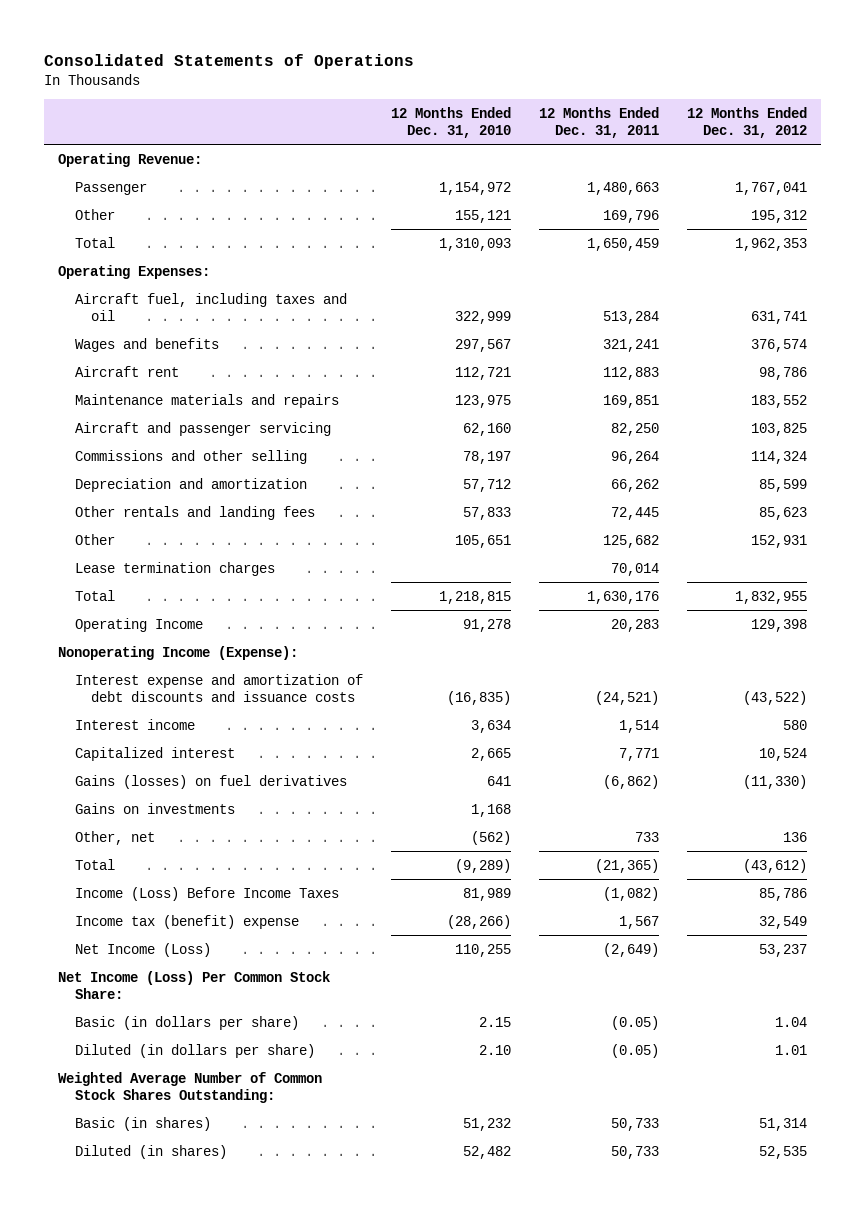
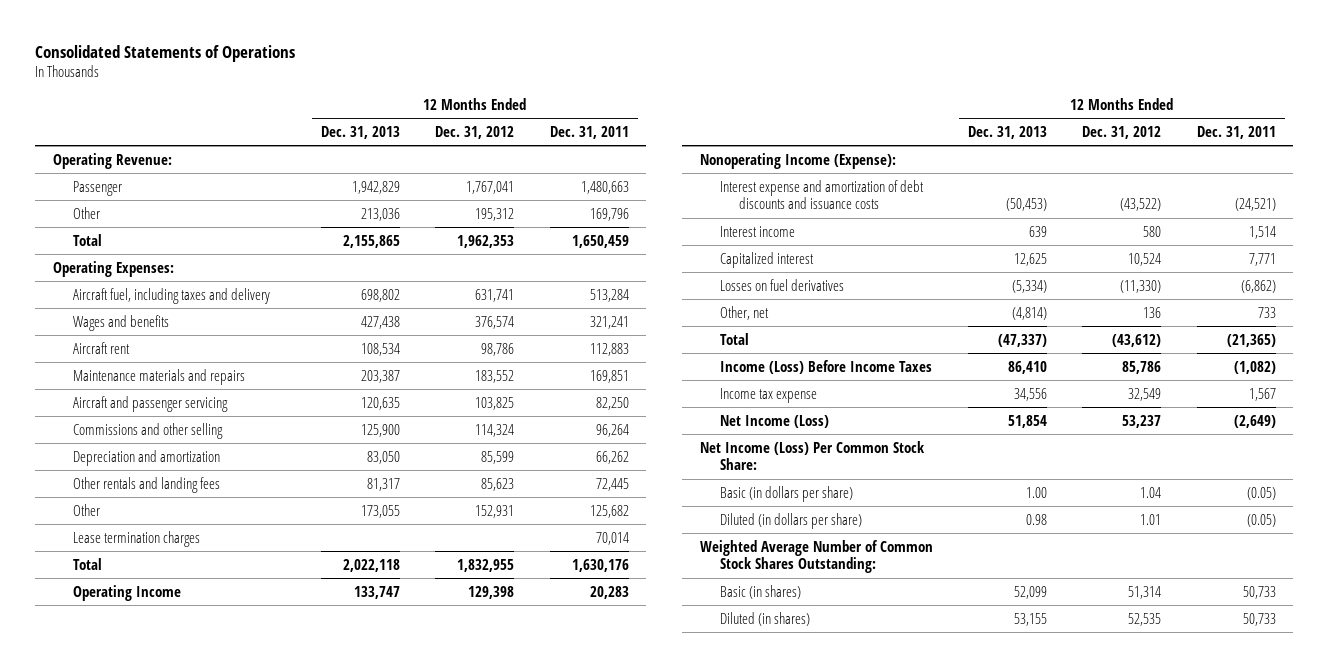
[390,106,511,138] 12 Months Ended Dec. 31, 2010 -> none
none -> [321,125,401,139] Dec. 31, 2013
[74,292,347,321] Aircraft fuel, including taxes and oil -> [72,287,270,304] Aircraft fuel, including taxes and delivery
[74,802,235,814] Gains on investments -> none
[74,774,347,789] Gains (losses) on fuel derivatives -> [719,278,844,291] Losses on fuel derivatives
[74,914,299,929] Income tax (benefit) expense -> [719,387,817,403] Income tax expense

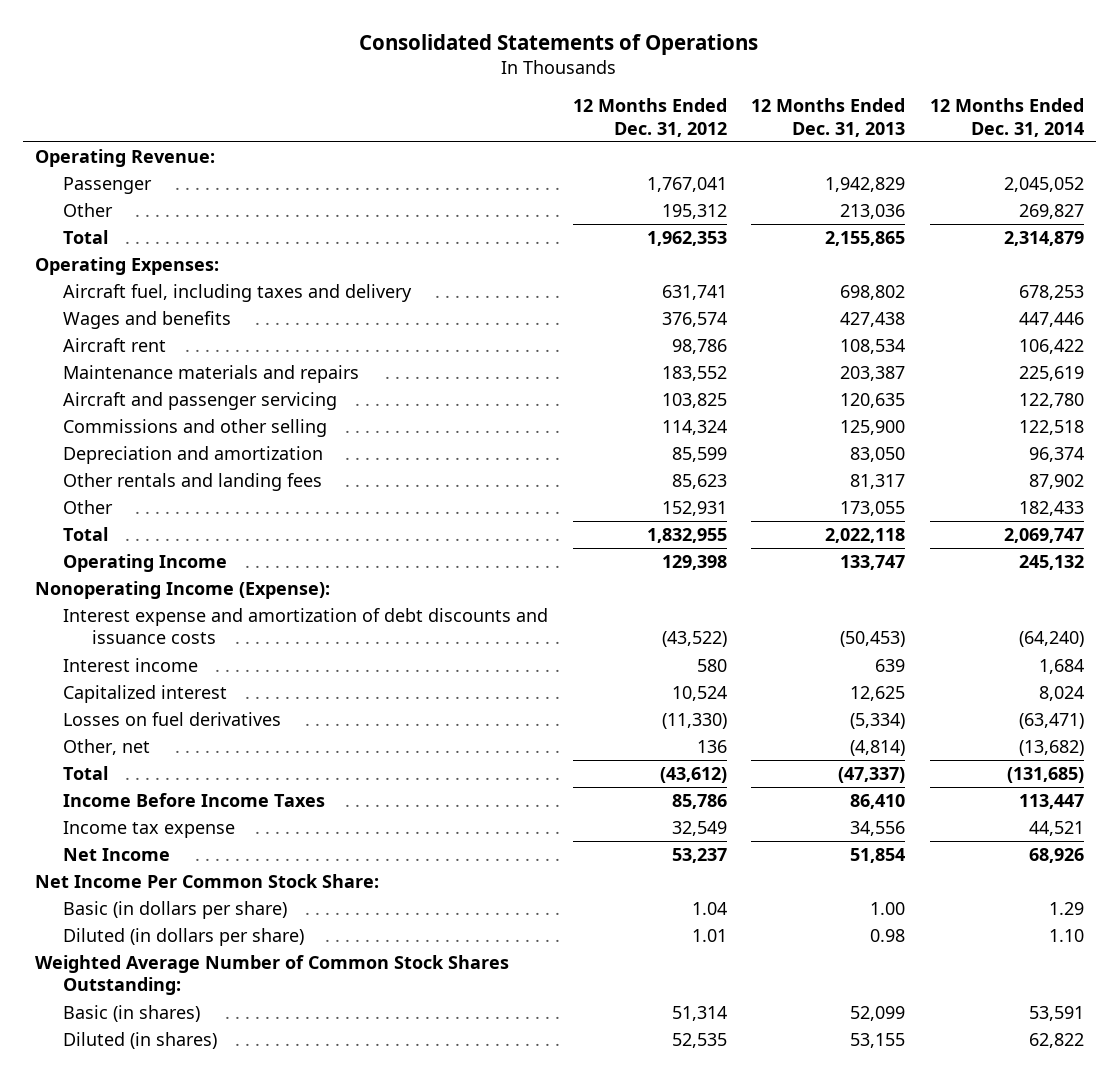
[549,125,629,139] Dec. 31, 2011 -> none
none -> [929,98,1084,137] 12 Months Ended Dec. 31, 2014
[72,530,200,547] Lease termination charges -> none
[719,359,932,374] Income (Loss) Before Income Taxes -> [63,793,326,808] Income Before Income Taxes
[719,414,829,428] Net Income (Loss) -> [63,848,171,862] Net Income
[699,440,925,471] Net Income (Loss) Per Common Stock Share: -> [34,874,379,889] Net Income Per Common Stock Share:

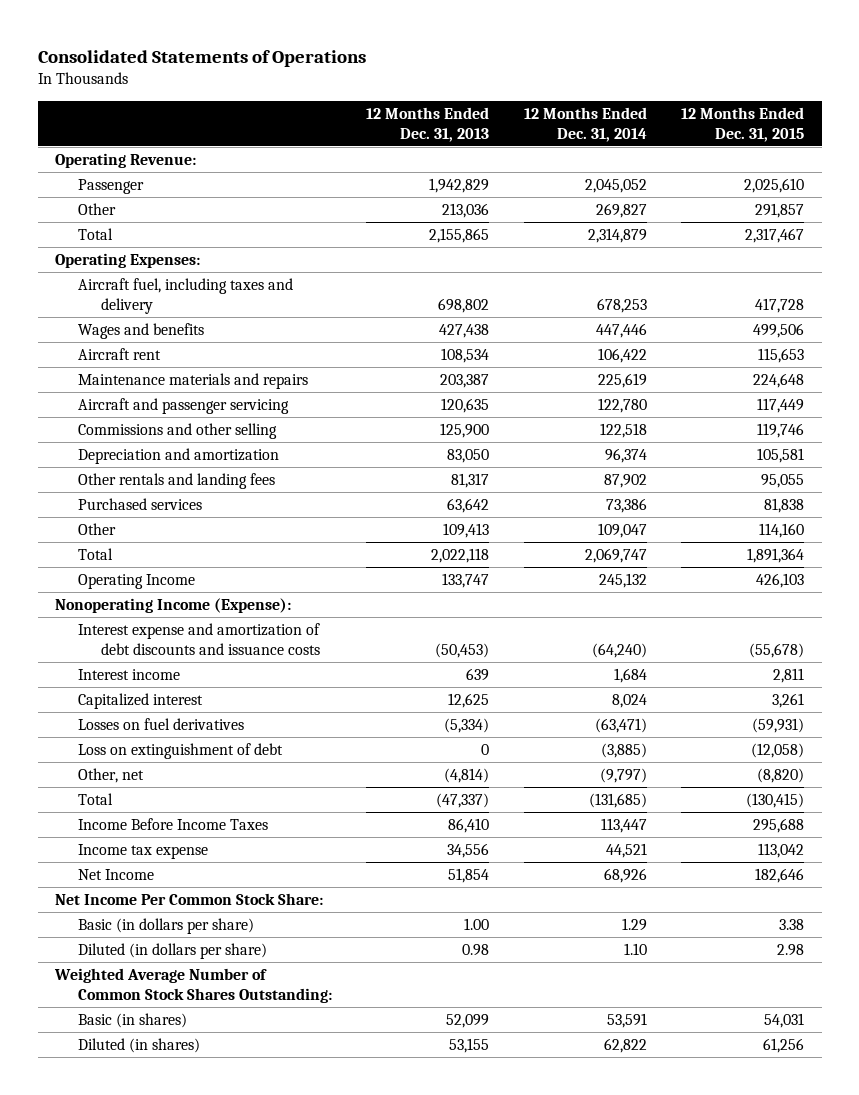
[572,98,727,137] 12 Months Ended Dec. 31, 2012 -> none
none -> [681,106,805,142] 12 Months Ended Dec. 31, 2015
none -> [77,498,202,511] Purchased services
[840,501,906,517] 173,055 -> [443,523,490,539] 109,413
[1018,501,1084,517] 182,433 -> [597,523,647,539] 109,047
none -> [77,743,283,760] Loss on extinguishment of debt
[1018,740,1084,757] (13,682) -> [599,768,647,784] (9,797)

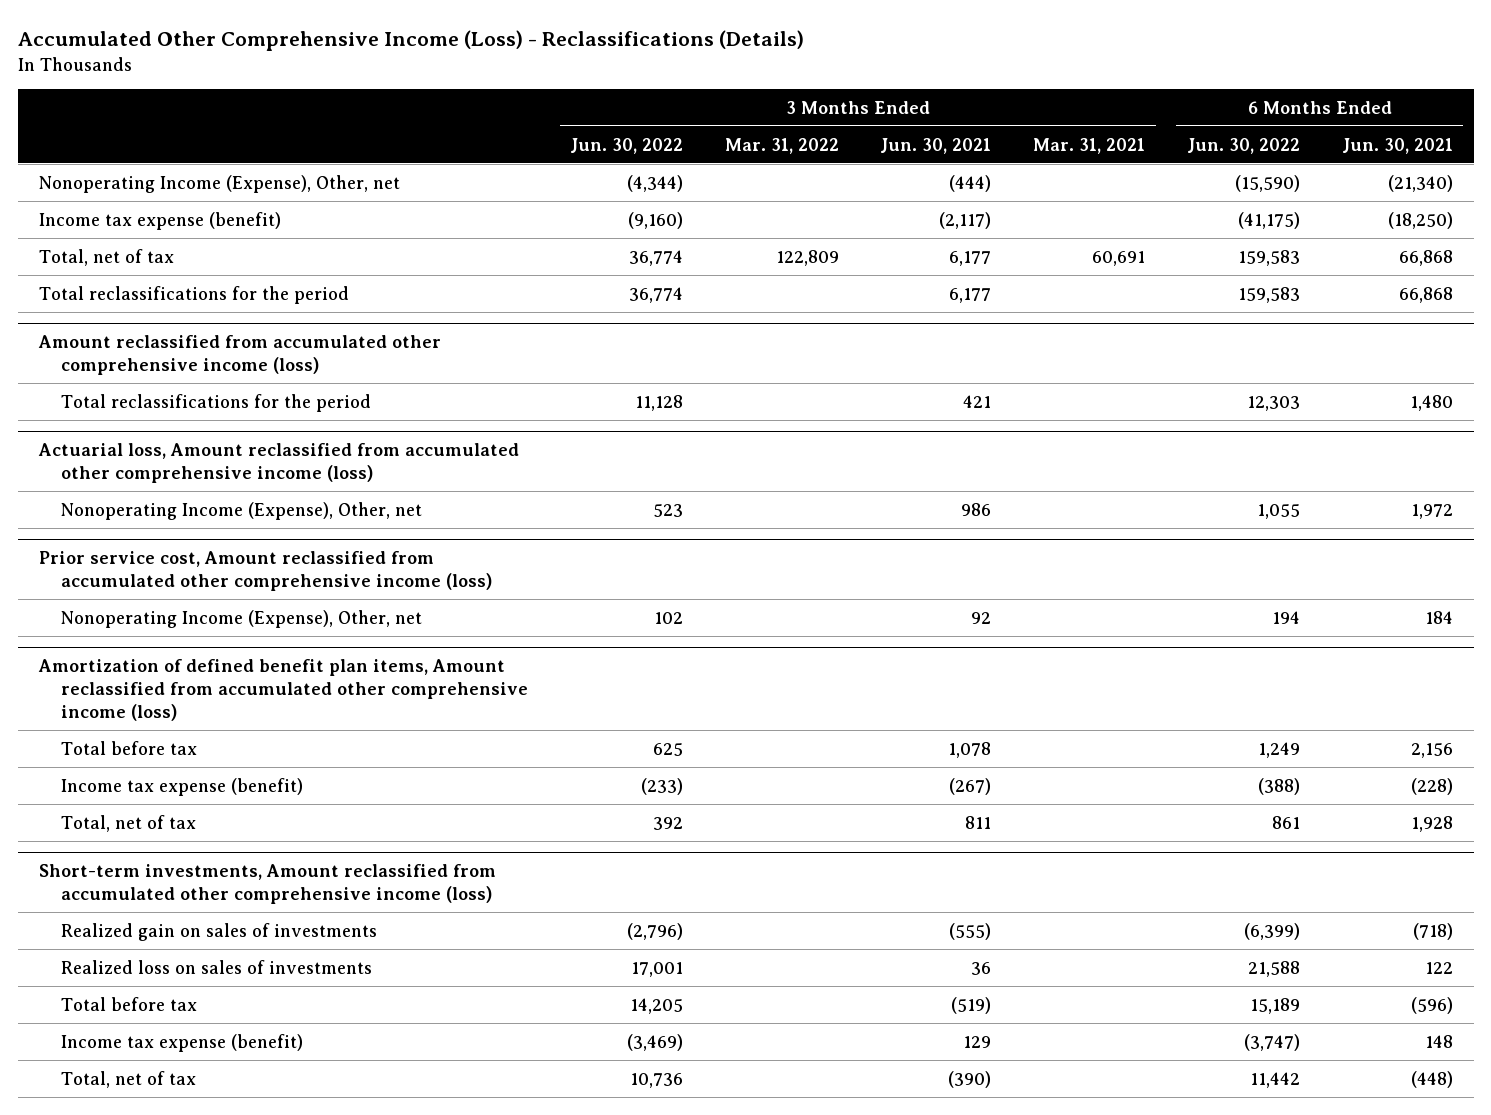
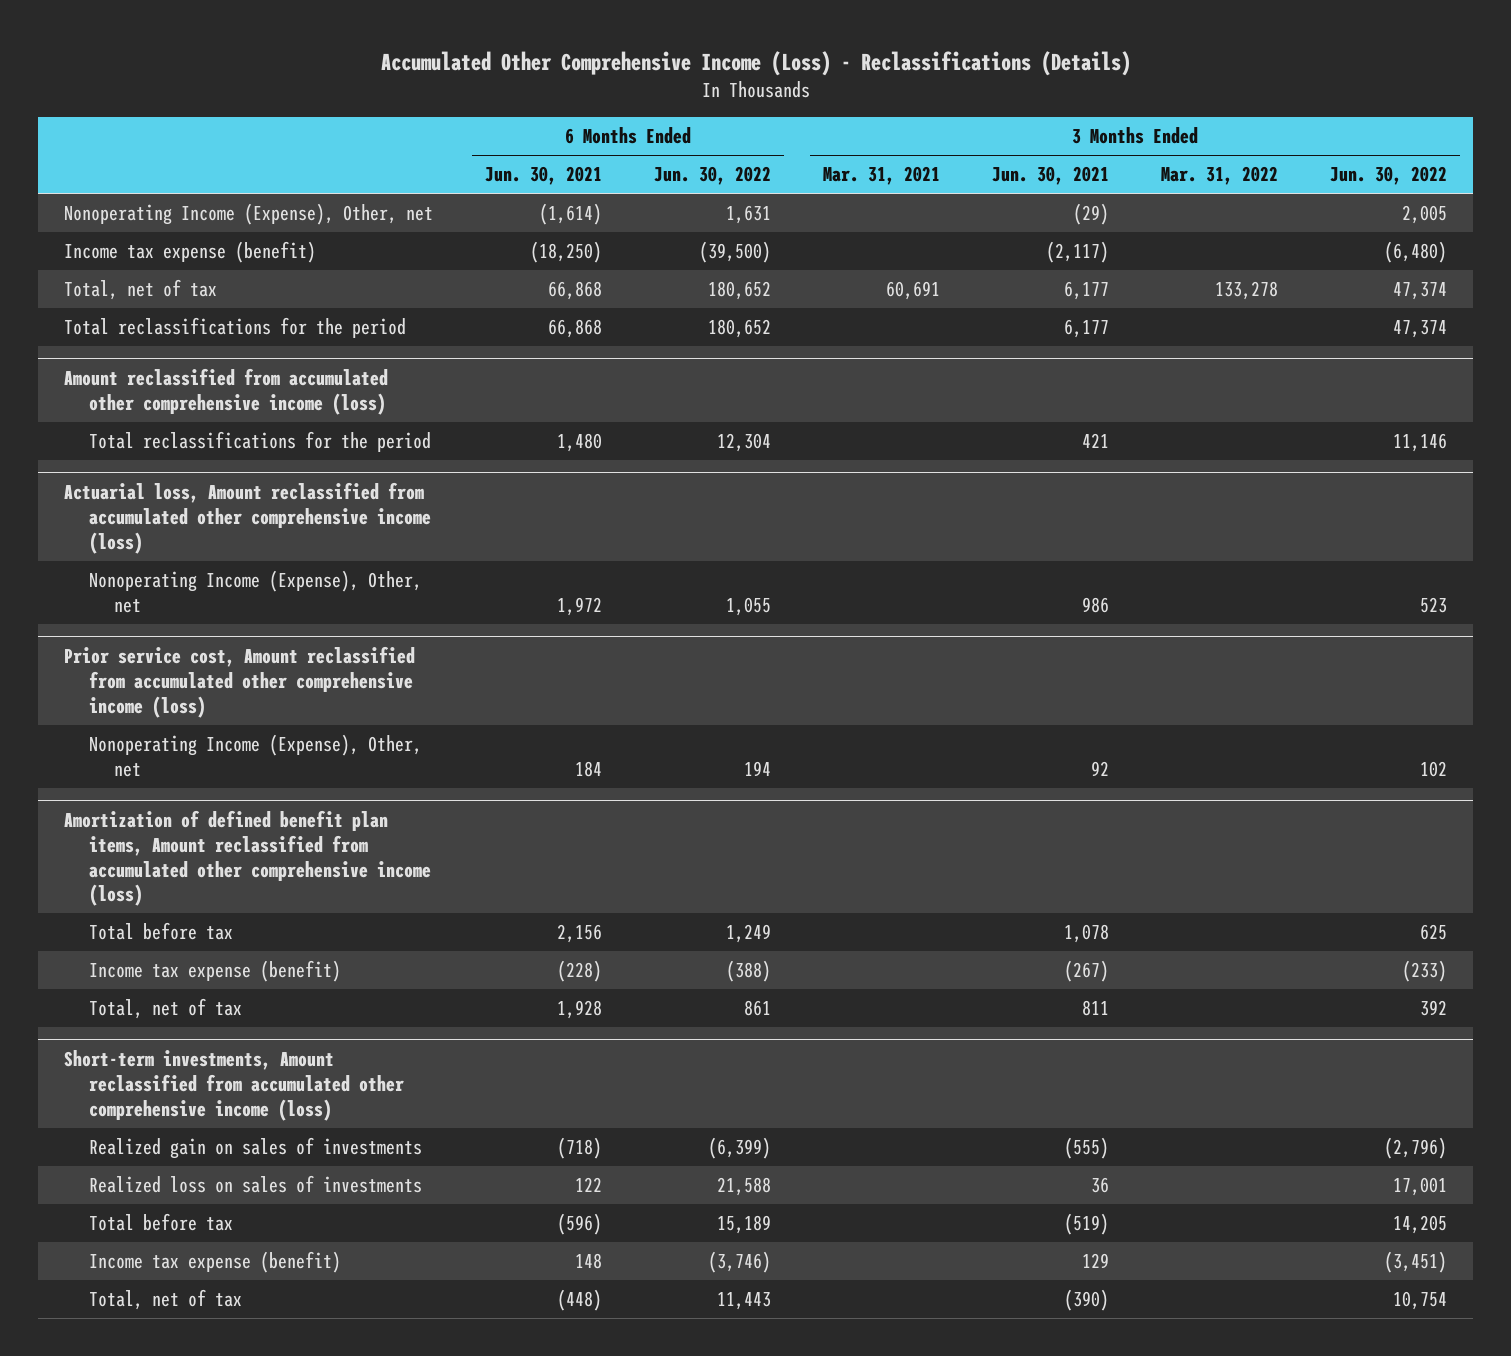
[626,174,683,192] (4,344) -> [1401,205,1447,225] 2,005
[949,174,992,192] (444) -> [1072,203,1109,226] (29)
[1234,174,1300,192] (15,590) -> [726,205,772,225] 1,631
[1387,174,1453,192] (21,340) -> [539,203,603,226] (1,614)
[627,211,683,229] (9,160) -> [1383,241,1447,264] (6,480)
[1237,211,1300,229] (41,175) -> [699,241,772,264] (39,500)
[628,249,683,266] 36,774 -> [1392,282,1447,301] 47,374
[775,249,839,266] 122,809 -> [1214,281,1278,301] 133,278
[1237,249,1300,266] 159,583 -> [708,281,772,301] 180,652
[628,286,683,303] 36,774 -> [1392,320,1447,339] 47,374
[1237,286,1300,303] 159,583 -> [708,319,772,339] 180,652
[634,394,683,411] 11,128 -> [1392,433,1447,453] 11,146
[1246,395,1300,411] 12,303 -> [717,433,772,453] 12,304
[626,1033,683,1051] (3,469) -> [1383,1251,1447,1274] (3,451)
[1243,1033,1300,1051] (3,747) -> [708,1251,772,1274] (3,746)
[629,1072,683,1088] 10,736 -> [1392,1291,1447,1311] 10,754
[1249,1071,1300,1088] 11,442 -> [717,1292,772,1311] 11,443

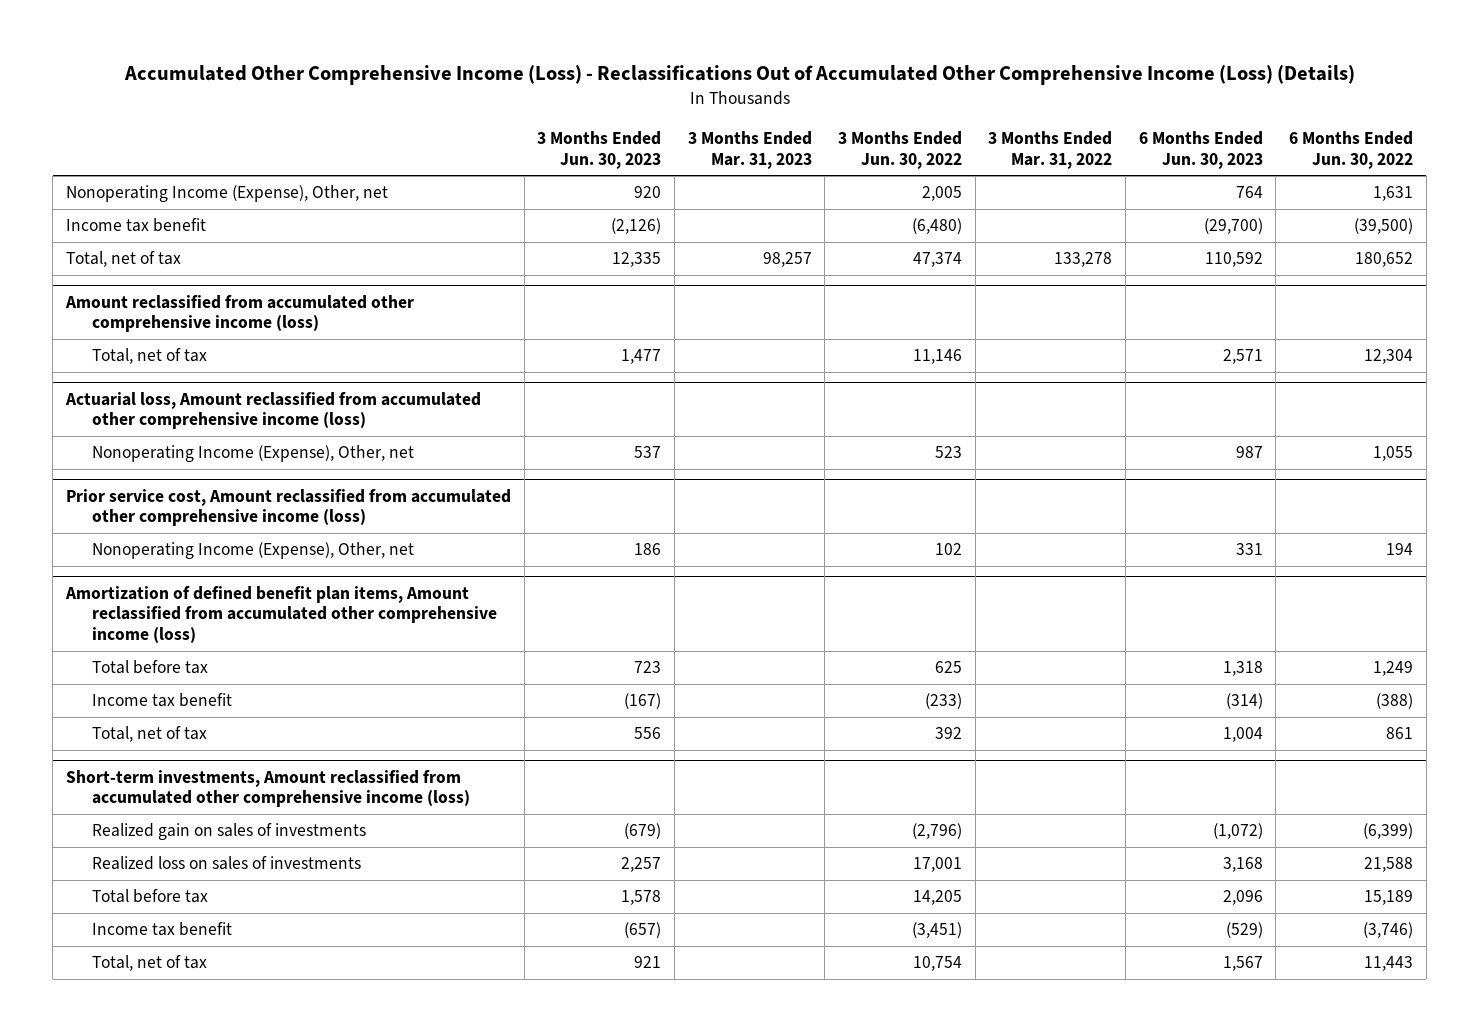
[380,50,1131,76] Accumulated Other Comprehensive Income (Loss) - Reclassifications (Details) -> [123,65,1355,86] Accumulated Other Comprehensive Income (Loss) - Reclassifications Out of Accumulated Other Comprehensive Income (Loss) (Details)
[485,166,603,186] Jun. 30, 2021 -> none
[823,166,941,186] Mar. 31, 2021 -> none
[991,166,1109,186] Jun. 30, 2021 -> none
none -> [537,131,662,169] 3 Months Ended Jun. 30, 2023
none -> [687,131,812,169] 3 Months Ended Mar. 31, 2023
none -> [1138,131,1263,169] 6 Months Ended Jun. 30, 2023
[64,241,317,264] Income tax expense (benefit) -> [66,218,207,233] Income tax benefit
[64,317,407,339] Total reclassifications for the period -> none
[89,431,432,453] Total reclassifications for the period -> [91,348,207,365] Total, net of tax
[89,960,342,983] Income tax expense (benefit) -> [91,693,232,708] Income tax benefit
[89,1251,342,1274] Income tax expense (benefit) -> [91,922,232,937] Income tax benefit

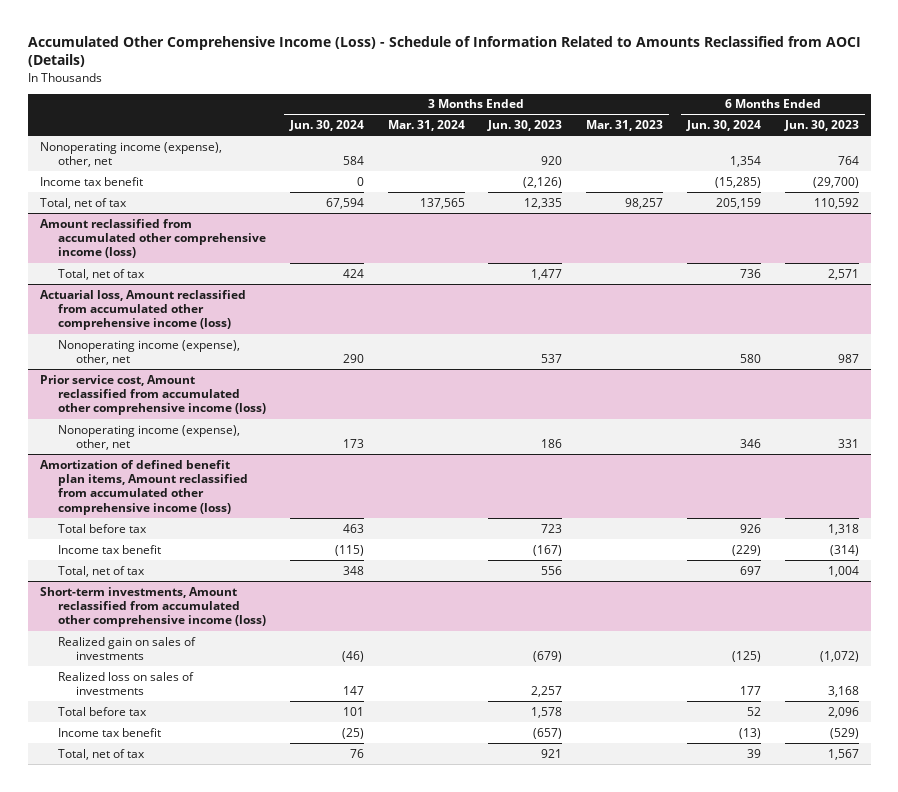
[123,65,1355,86] Accumulated Other Comprehensive Income (Loss) - Reclassifications Out of Accumulated Other Comprehensive Income (Loss) (Details) -> [27,35,861,68] Accumulated Other Comprehensive Income (Loss) - Schedule of Information Related to Amounts Reclassified from AOCI (Details)
[838,131,963,169] 3 Months Ended Jun. 30, 2022 -> none
[988,131,1113,169] 3 Months Ended Mar. 31, 2022 -> none
[1289,131,1414,169] 6 Months Ended Jun. 30, 2022 -> none
none -> [288,119,364,131] Jun. 30, 2024
none -> [387,119,465,131] Mar. 31, 2024
none -> [685,119,761,131] Jun. 30, 2024
[66,185,389,203] Nonoperating Income (Expense), Other, net -> [39,141,222,168] Nonoperating income (expense), other, net
[91,445,414,463] Nonoperating Income (Expense), Other, net -> [57,339,240,366] Nonoperating income (expense), other, net
[91,542,414,560] Nonoperating Income (Expense), Other, net -> [57,424,240,451] Nonoperating income (expense), other, net

